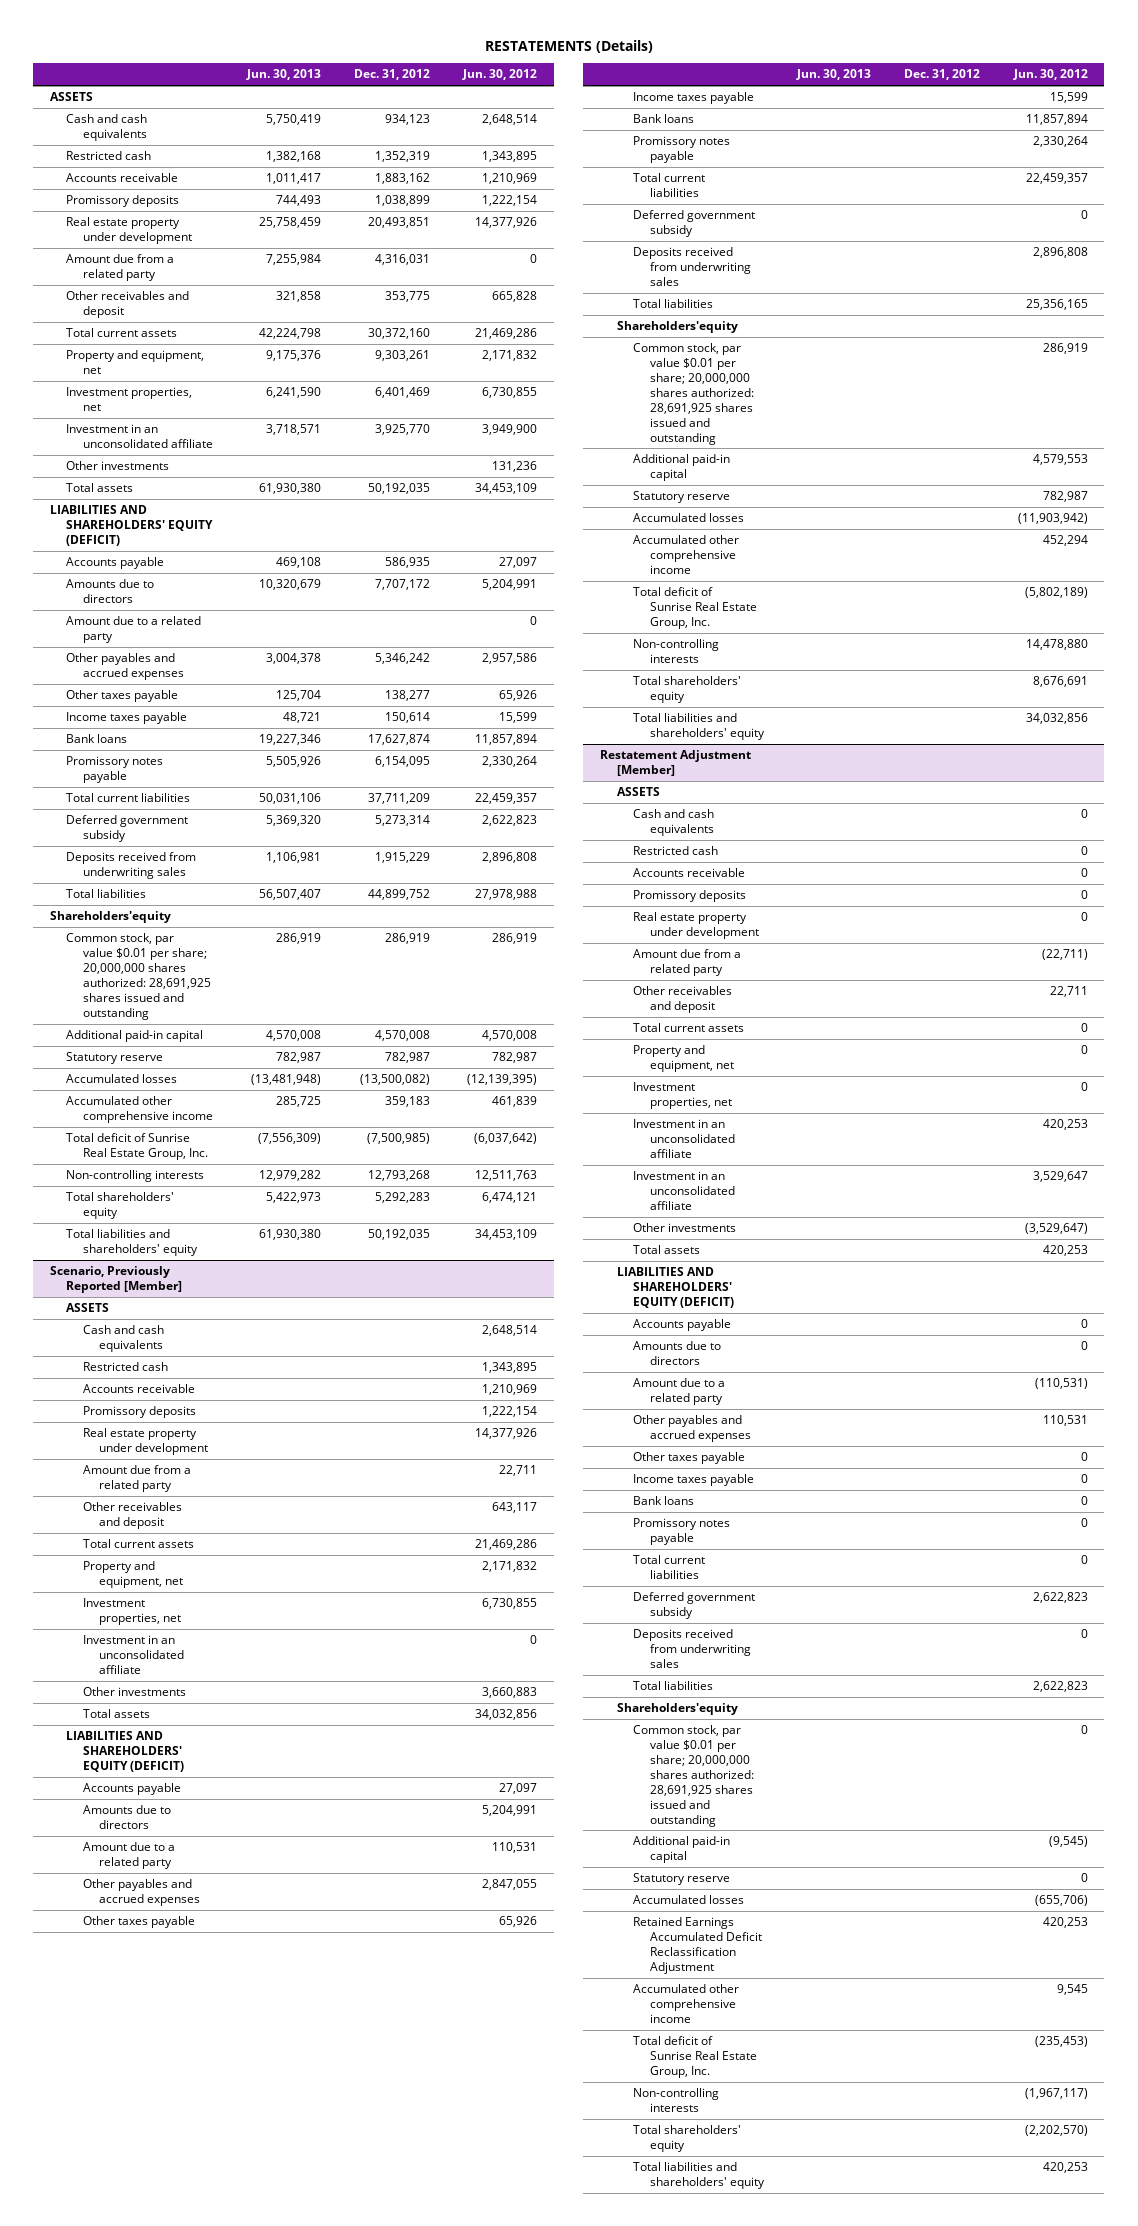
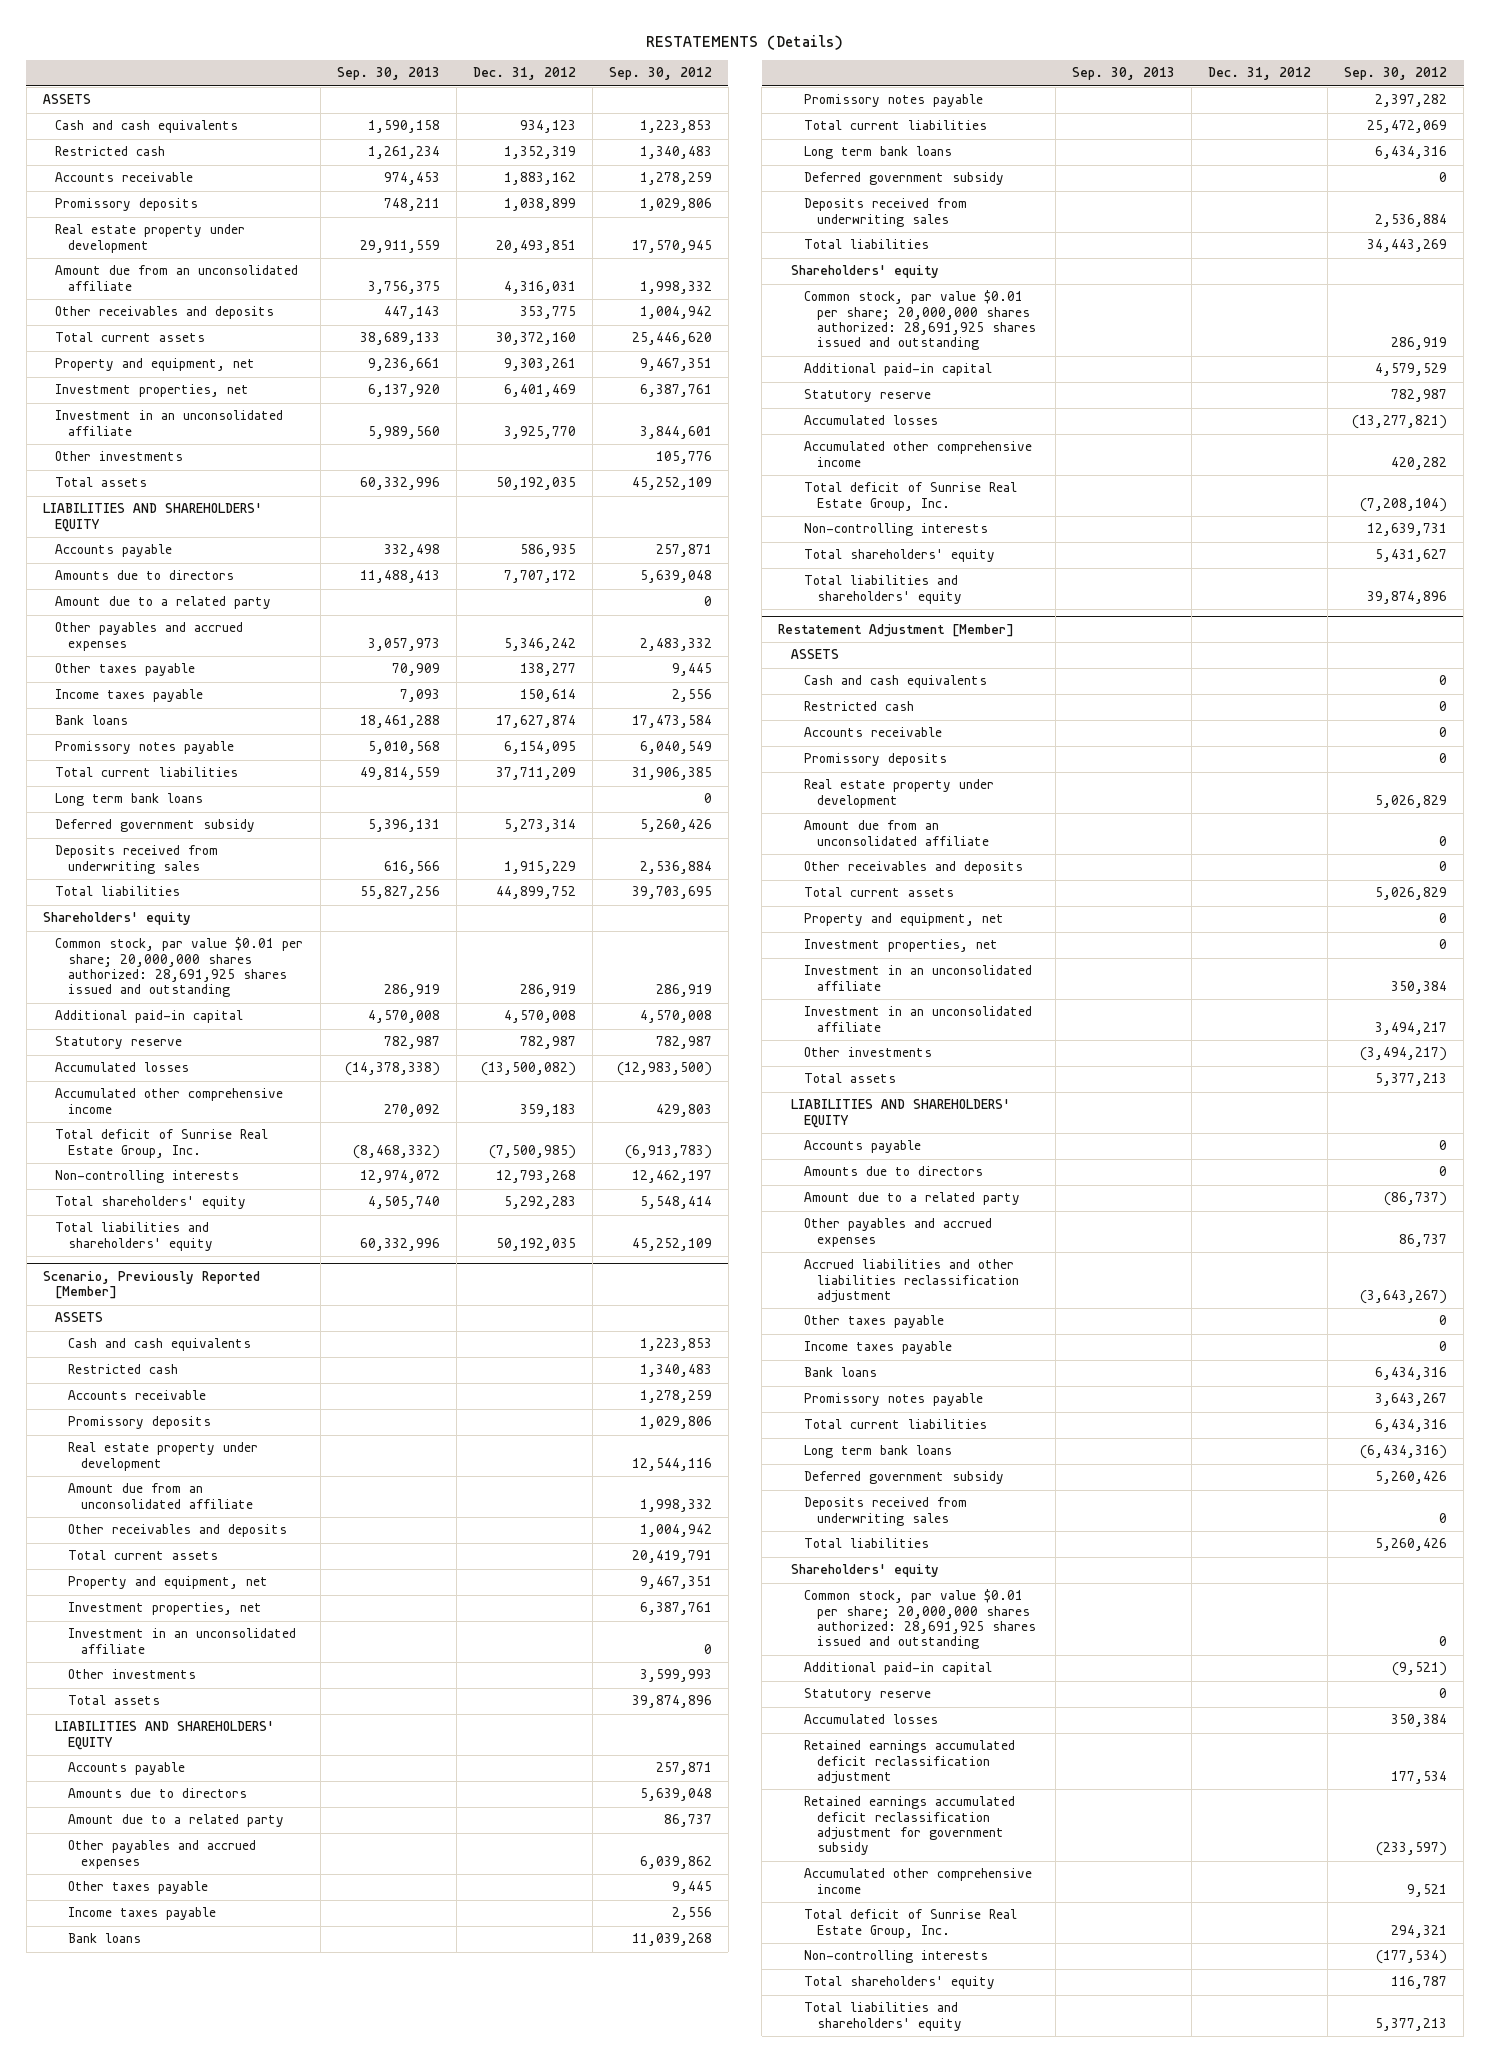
[245,69,321,81] Jun. 30, 2013 -> none
[462,69,538,81] Jun. 30, 2012 -> none
none -> [336,67,440,81] Sep. 30, 2013
none -> [608,67,712,81] Sep. 30, 2012
[66,254,175,282] Amount due from a related party -> [55,265,299,291] Amount due from an unconsolidated affiliate
[66,291,190,319] Other receivables and deposit -> [55,306,275,320] Other receivables and deposits
[49,505,214,546] LIABILITIES AND SHAREHOLDERS' EQUITY (DEFICIT) -> [42,503,262,532] LIABILITIES AND SHAREHOLDERS' EQUITY
none -> [55,793,204,807] Long term bank loans
[49,911,171,924] Shareholders'equity -> [42,912,191,926] Shareholders' equity
[82,1465,191,1493] Amount due from a related party -> [68,1483,254,1509] Amount due from an unconsolidated affiliate
[82,1502,182,1530] Other receivables and deposit -> [68,1524,288,1538] Other receivables and deposits
[66,1731,184,1772] LIABILITIES AND SHAREHOLDERS' EQUITY (DEFICIT) -> [55,1721,275,1750] LIABILITIES AND SHAREHOLDERS' EQUITY
none -> [803,146,952,160] Long term bank loans
[616,321,738,334] Shareholders'equity -> [790,265,939,279] Shareholders' equity
[633,949,742,977] Amount due from a related party -> [803,820,989,846] Amount due from an unconsolidated affiliate
[633,986,733,1014] Other receivables and deposit -> [803,861,1023,875] Other receivables and deposits
[616,1267,735,1308] LIABILITIES AND SHAREHOLDERS' EQUITY (DEFICIT) -> [790,1099,1010,1128] LIABILITIES AND SHAREHOLDERS' EQUITY
none -> [803,1259,1019,1304] Accrued liabilities and other liabilities reclassification adjustment
none -> [803,1445,952,1459] Long term bank loans
[616,1703,738,1716] Shareholders'equity -> [790,1564,939,1578] Shareholders' equity
[633,1917,762,1974] Retained Earnings Accumulated Deficit Reclassification Adjustment -> [803,1740,1015,1785] Retained earnings accumulated deficit reclassification adjustment
none -> [803,1796,1015,1856] Retained earnings accumulated deficit reclassification adjustment for government subsidy

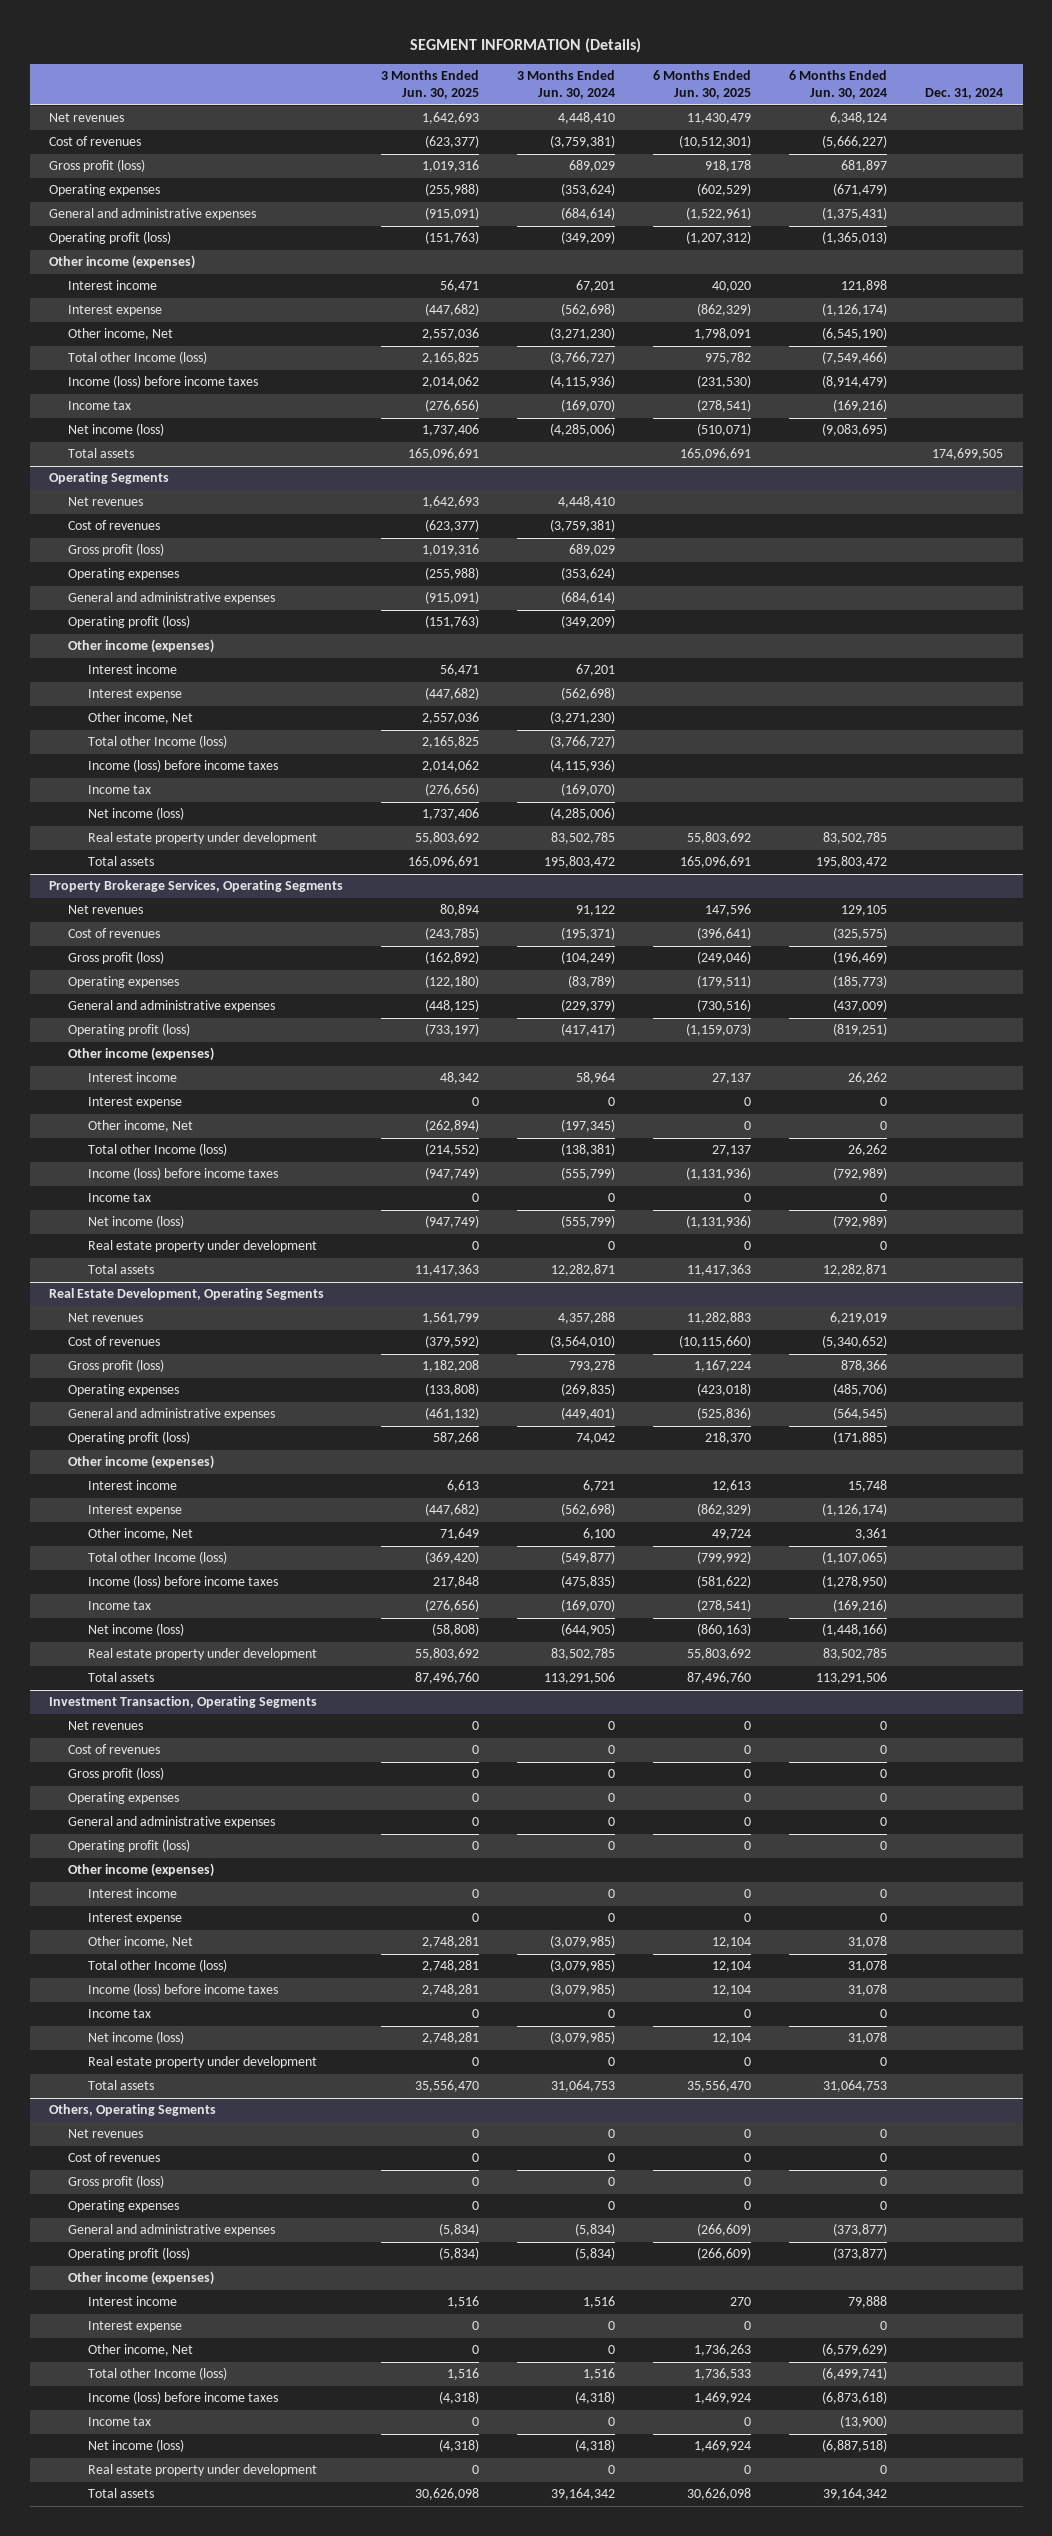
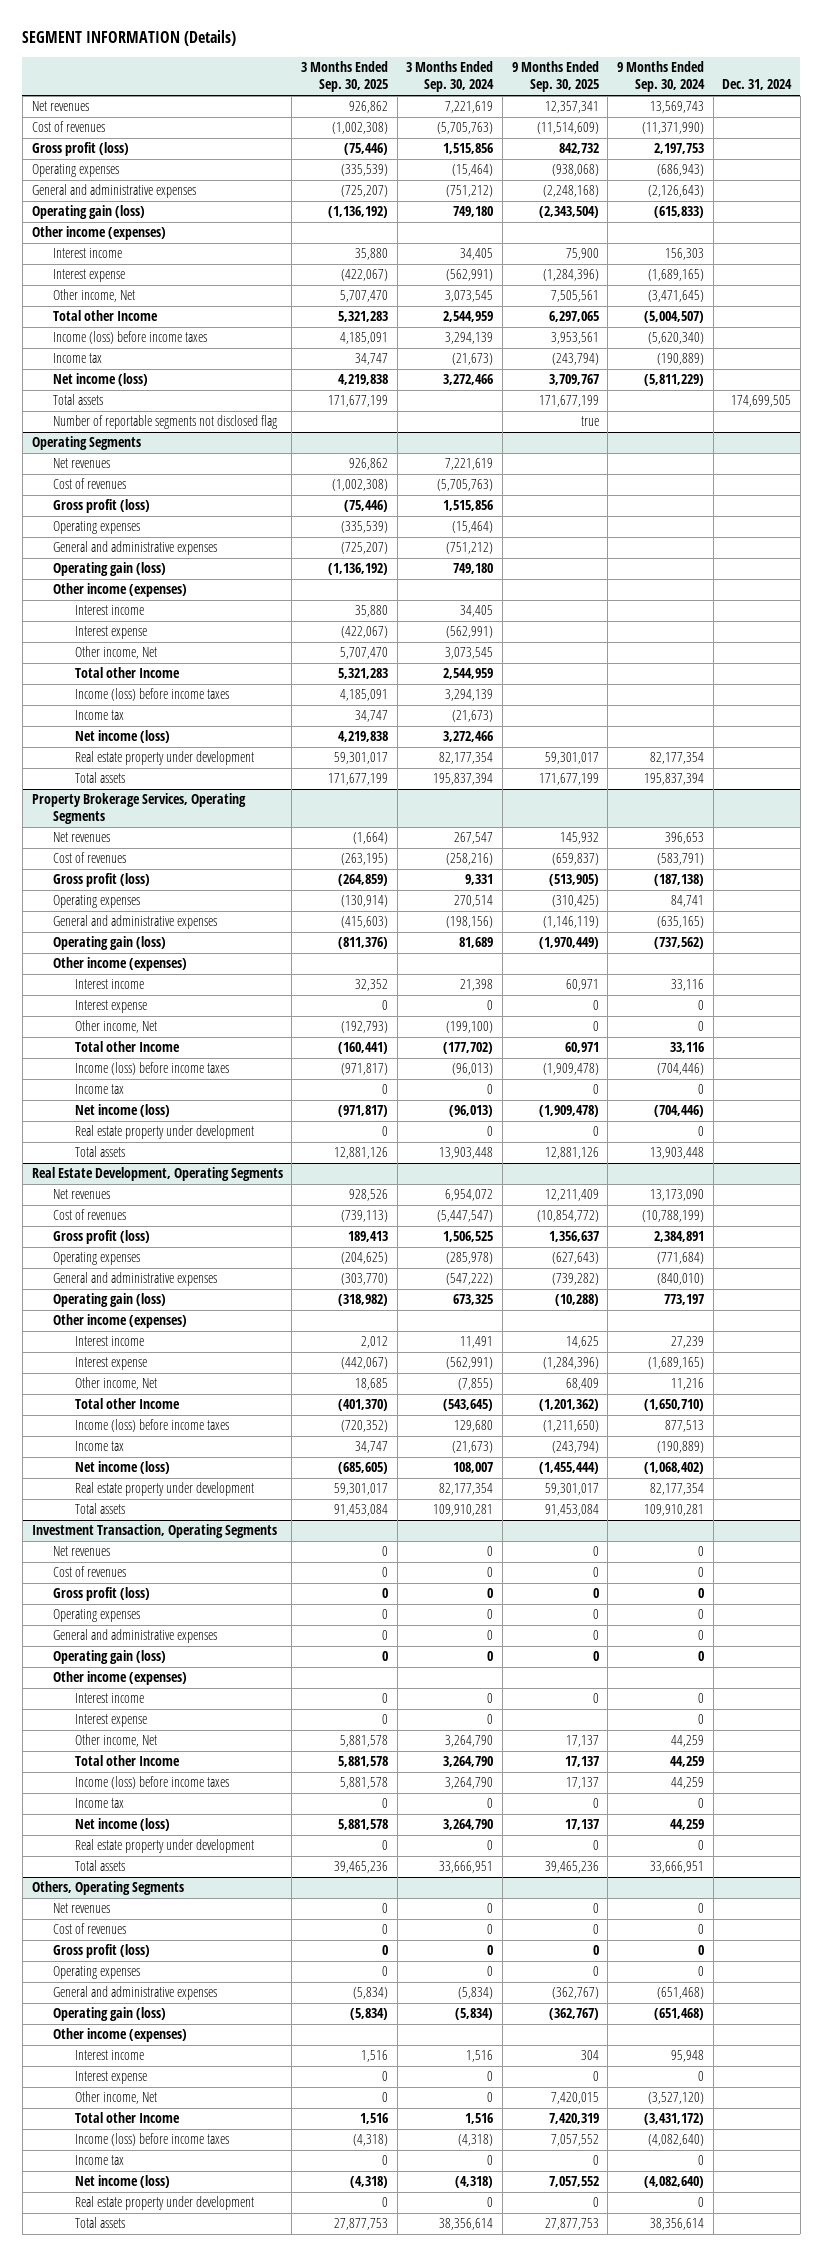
[380,70,479,99] 3 Months Ended Jun. 30, 2025 -> none
[516,70,615,99] 3 Months Ended Jun. 30, 2024 -> none
[653,70,752,99] 6 Months Ended Jun. 30, 2025 -> none
[789,70,888,99] 6 Months Ended Jun. 30, 2024 -> none
none -> [300,61,388,93] 3 Months Ended Sep. 30, 2025
none -> [406,61,495,93] 3 Months Ended Sep. 30, 2024
none -> [511,61,599,93] 9 Months Ended Sep. 30, 2025
none -> [616,61,705,93] 9 Months Ended Sep. 30, 2024
[48,231,171,245] Operating profit (loss) -> [31,205,145,220] Operating gain (loss)
[68,351,208,365] Total other Income (loss) -> [53,310,159,322] Total other Income
none -> [53,415,278,430] Number of reportable segments not disclosed flag
[68,615,191,629] Operating profit (loss) -> [53,562,167,577] Operating gain (loss)
[87,735,227,749] Total other Income (loss) -> [74,667,180,679] Total other Income
[68,1023,191,1037] Operating profit (loss) -> [53,936,167,951] Operating gain (loss)
[87,1143,227,1157] Total other Income (loss) -> [74,1041,180,1053] Total other Income
[68,1431,191,1445] Operating profit (loss) -> [53,1293,167,1308] Operating gain (loss)
[87,1551,227,1565] Total other Income (loss) -> [74,1398,180,1410] Total other Income
[68,1839,191,1853] Operating profit (loss) -> [53,1650,167,1665] Operating gain (loss)
[87,1959,227,1973] Total other Income (loss) -> [74,1755,180,1767] Total other Income
[68,2247,191,2261] Operating profit (loss) -> [53,2007,167,2022] Operating gain (loss)
[87,2367,227,2381] Total other Income (loss) -> [74,2112,180,2124] Total other Income

